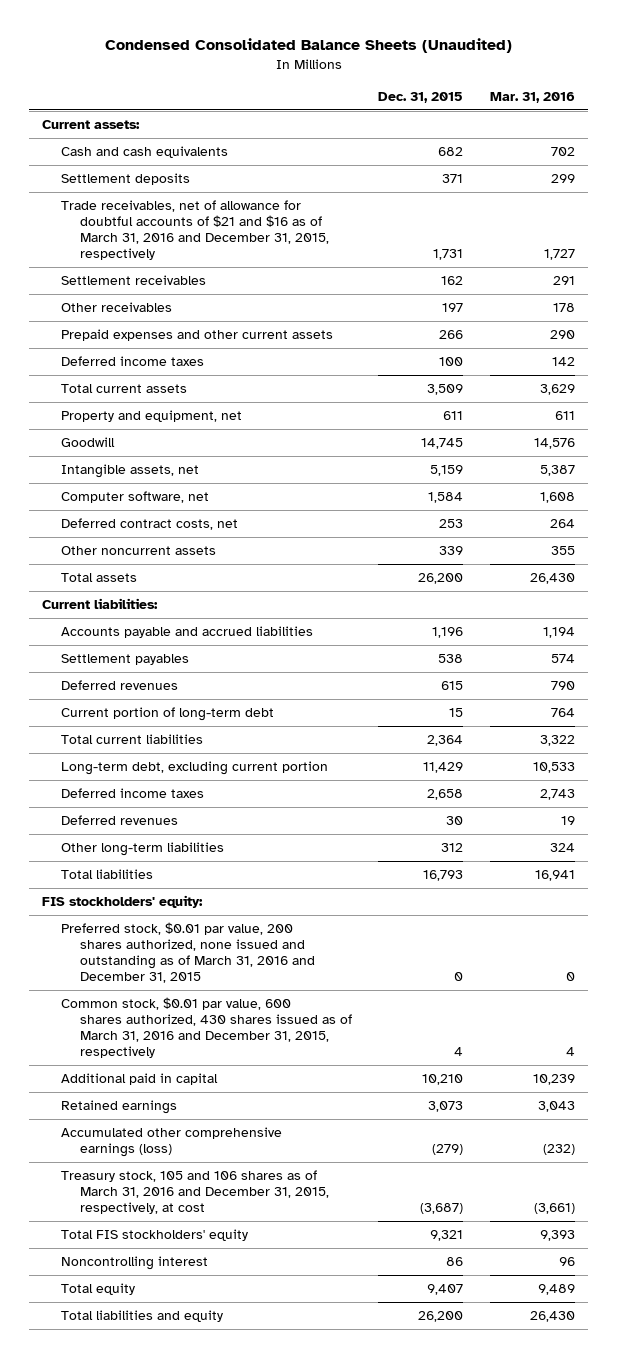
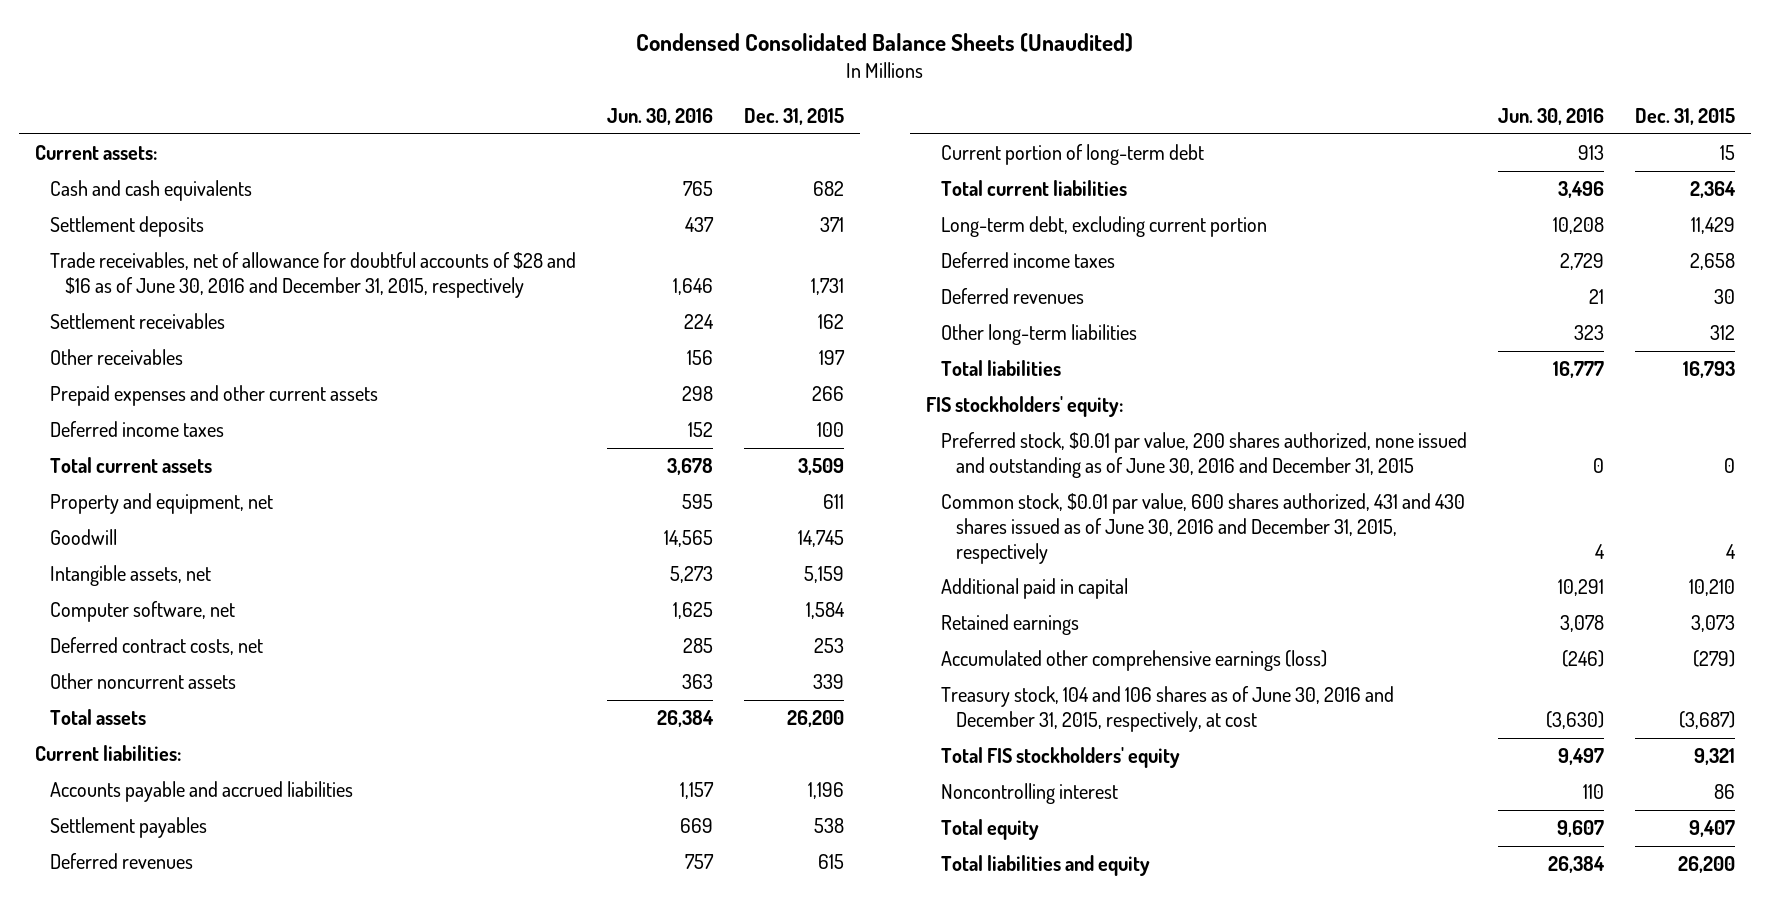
[490,91,576,103] Mar. 31, 2016 -> none
none -> [607,108,714,126] Jun. 30, 2016
[61,200,329,261] Trade receivables, net of allowance for doubtful accounts of $21 and $16 as of March 31, 2016 and December 31, 2015, respectively -> [49,252,576,299] Trade receivables, net of allowance for doubtful accounts of $28 and $16 as of June 30, 2016 and December 31, 2015, respectively
[61,922,315,984] Preferred stock, $0.01 par value, 200 shares authorized, none issued and outstanding as of March 31, 2016 and December 31, 2015 -> [941,432,1468,479] Preferred stock, $0.01 par value, 200 shares authorized, none issued and outstanding as of June 30, 2016 and December 31, 2015
[61,997,352,1059] Common stock, $0.01 par value, 600 shares authorized, 430 shares issued as of March 31, 2016 and December 31, 2015, respectively -> [941,493,1466,564] Common stock, $0.01 par value, 600 shares authorized, 431 and 430 shares issued as of June 30, 2016 and December 31, 2015, respectively
[61,1170,329,1215] Treasury stock, 105 and 106 shares as of March 31, 2016 and December 31, 2015, respectively, at cost -> [941,686,1395,733] Treasury stock, 104 and 106 shares as of June 30, 2016 and December 31, 2015, respectively, at cost

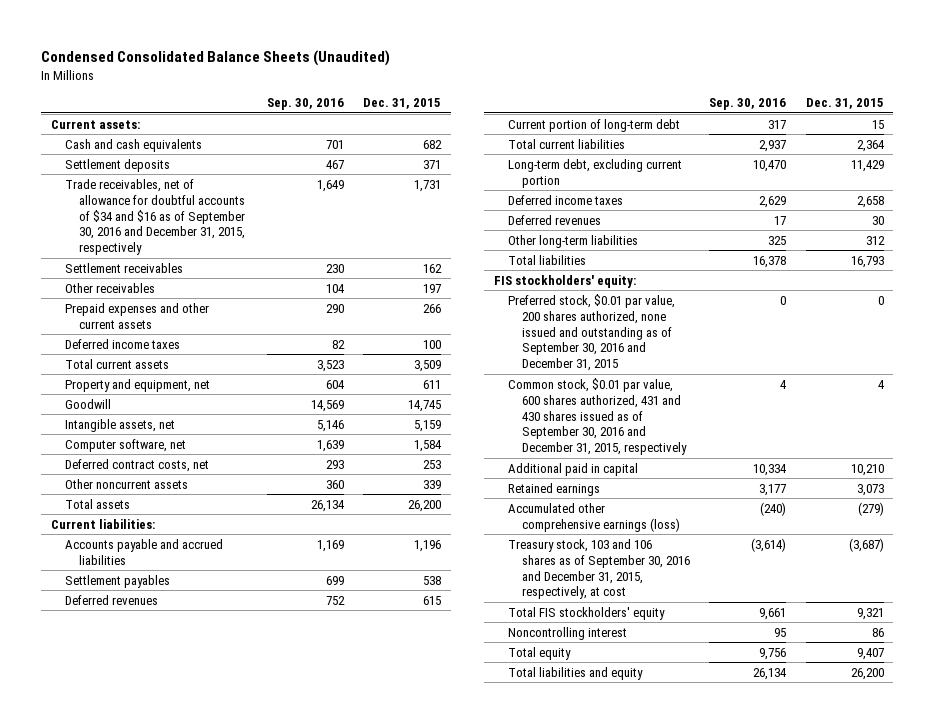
[607,108,714,126] Jun. 30, 2016 -> none
none -> [266,98,344,111] Sep. 30, 2016
[49,252,576,299] Trade receivables, net of allowance for doubtful accounts of $28 and $16 as of June 30, 2016 and December 31, 2015, respectively -> [65,178,246,256] Trade receivables, net of allowance for doubtful accounts of $34 and $16 as of September 30, 2016 and December 31, 2015, respectively
[941,432,1468,479] Preferred stock, $0.01 par value, 200 shares authorized, none issued and outstanding as of June 30, 2016 and December 31, 2015 -> [507,293,675,372] Preferred stock, $0.01 par value, 200 shares authorized, none issued and outstanding as of September 30, 2016 and December 31, 2015
[941,493,1466,564] Common stock, $0.01 par value, 600 shares authorized, 431 and 430 shares issued as of June 30, 2016 and December 31, 2015, respectively -> [507,377,687,456] Common stock, $0.01 par value, 600 shares authorized, 431 and 430 shares issued as of September 30, 2016 and December 31, 2015, respectively
[941,686,1395,733] Treasury stock, 104 and 106 shares as of June 30, 2016 and December 31, 2015, respectively, at cost -> [507,538,690,600] Treasury stock, 103 and 106 shares as of September 30, 2016 and December 31, 2015, respectively, at cost

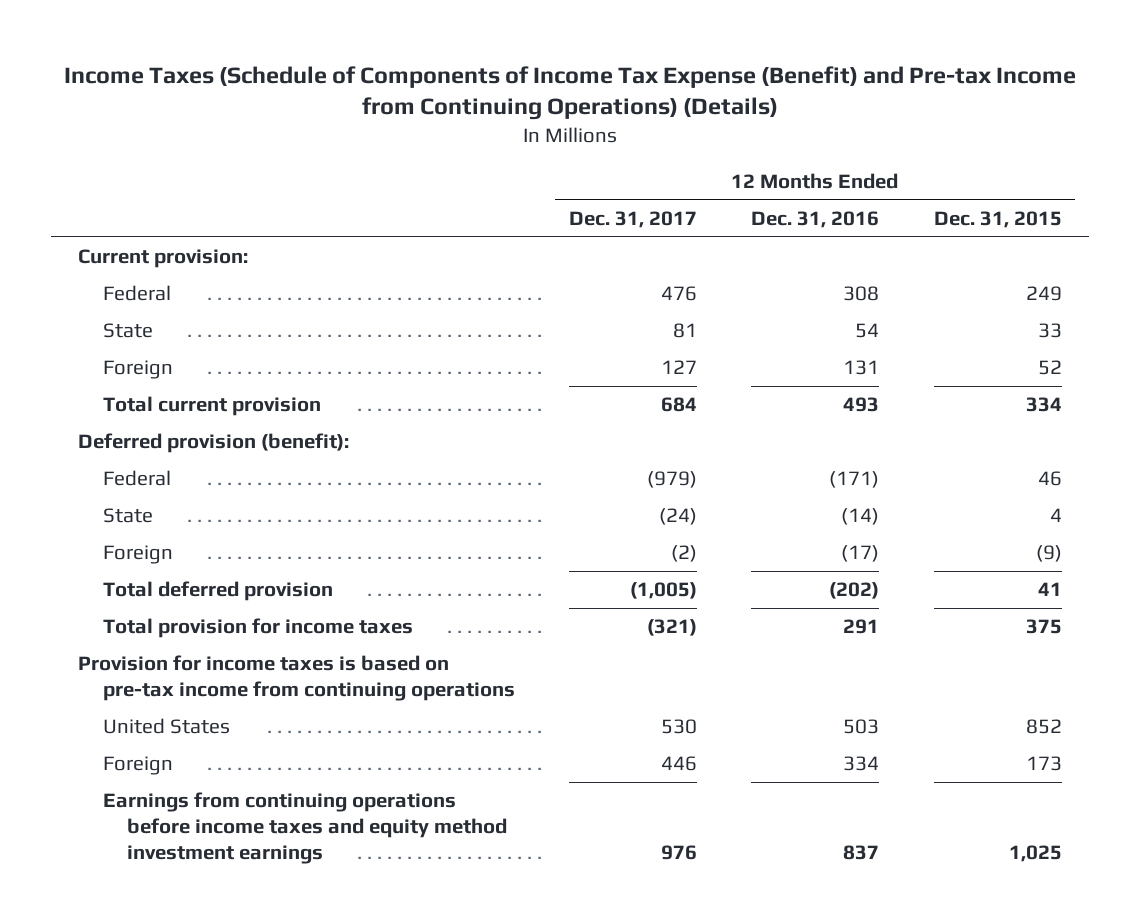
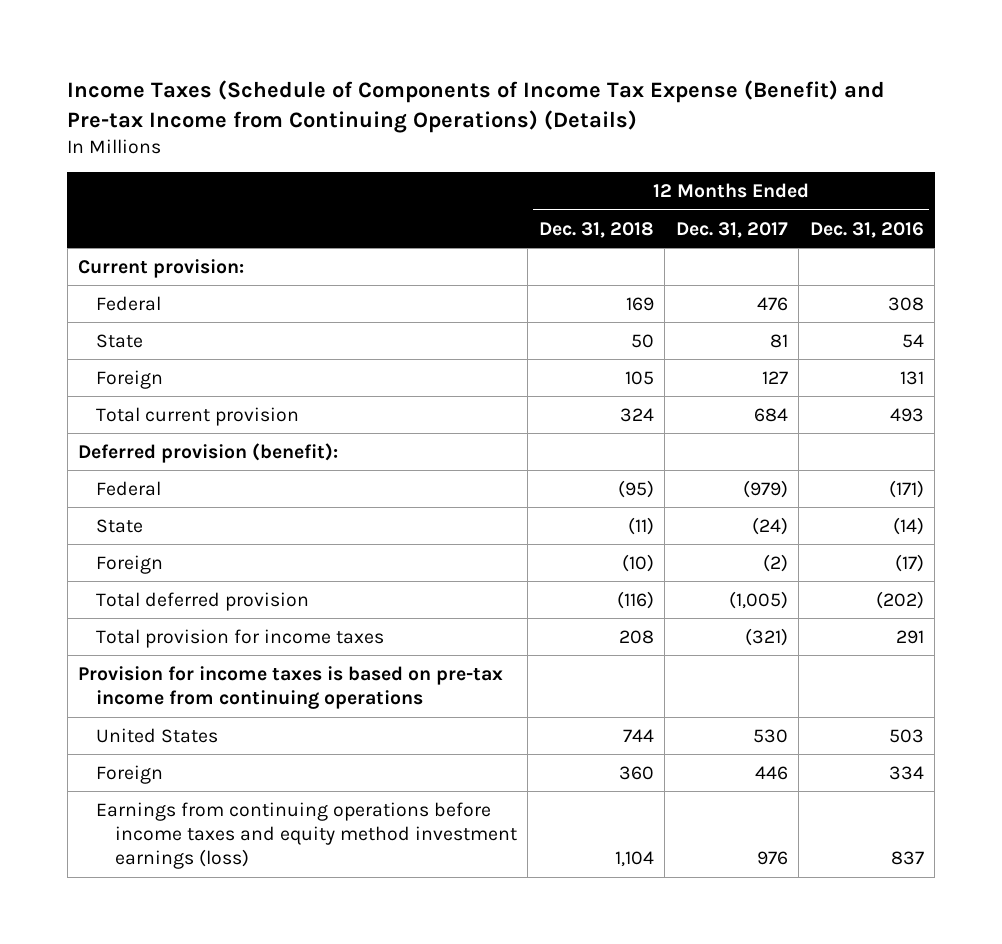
[933,210,1062,228] Dec. 31, 2015 -> none
none -> [538,221,654,238] Dec. 31, 2018
[102,792,508,865] Earnings from continuing operations before income taxes and equity method investment earnings -> [96,801,517,869] Earnings from continuing operations before income taxes and equity method investment earnings (loss)

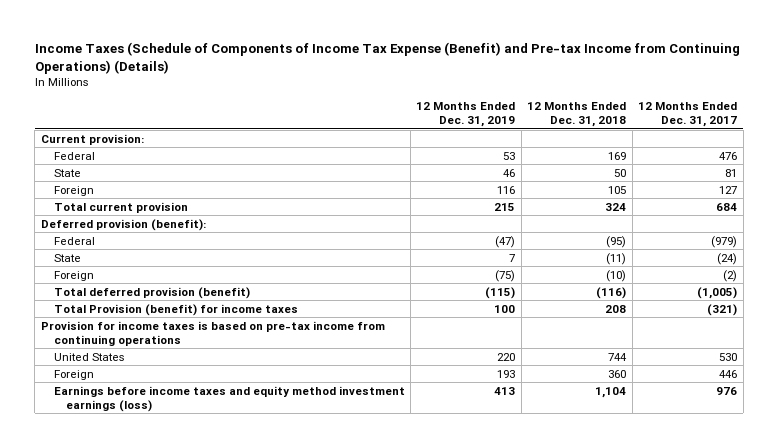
[809,221,924,238] Dec. 31, 2016 -> none
none -> [416,102,516,128] 12 Months Ended Dec. 31, 2019
[96,591,310,611] Total deferred provision -> [53,286,250,299] Total deferred provision (benefit)
[96,628,385,648] Total provision for income taxes -> [53,303,298,316] Total Provision (benefit) for income taxes
[96,801,517,869] Earnings from continuing operations before income taxes and equity method investment earnings (loss) -> [53,385,405,412] Earnings before income taxes and equity method investment earnings (loss)

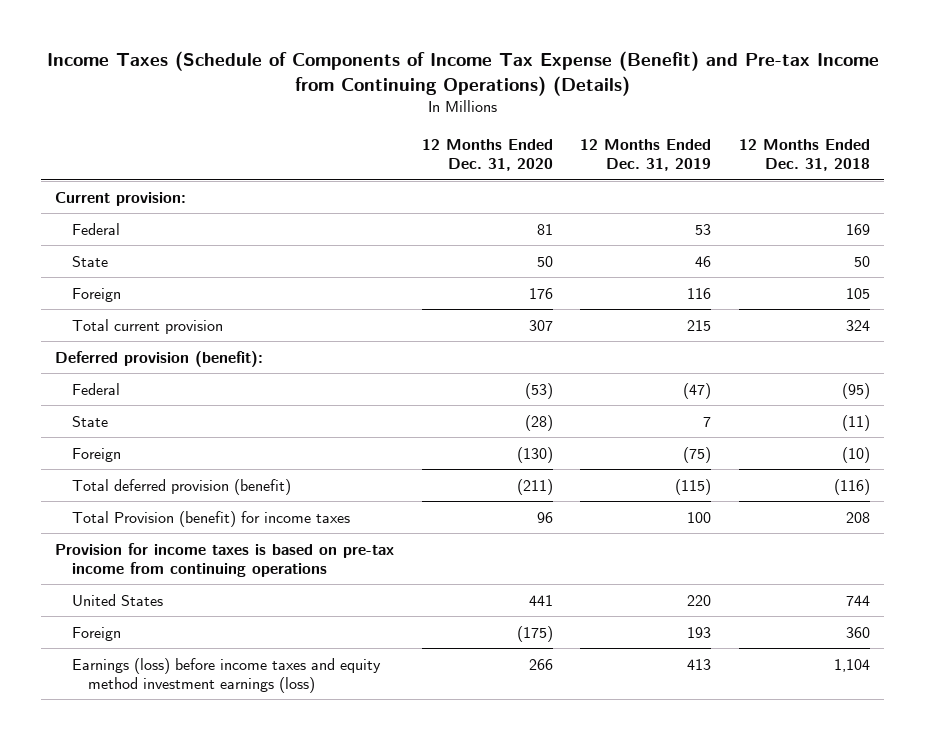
[638,102,738,128] 12 Months Ended Dec. 31, 2017 -> none
none -> [421,138,553,172] 12 Months Ended Dec. 31, 2020
[53,385,405,412] Earnings before income taxes and equity method investment earnings (loss) -> [71,657,381,694] Earnings (loss) before income taxes and equity method investment earnings (loss)

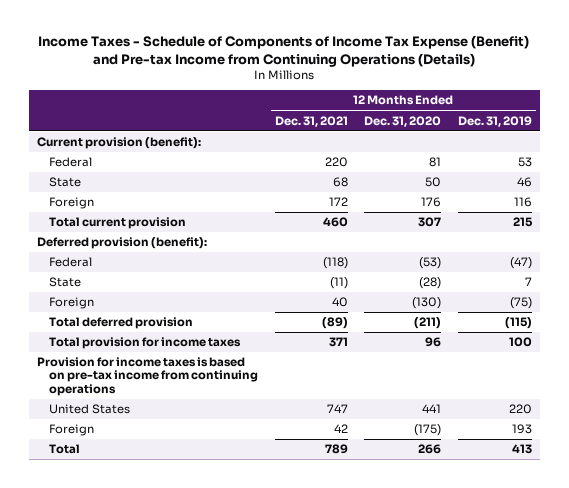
[46,51,879,96] Income Taxes (Schedule of Components of Income Tax Expense (Benefit) and Pre-tax Income from Continuing Operations) (Details) -> [38,35,530,67] Income Taxes - Schedule of Components of Income Tax Expense (Benefit) and Pre-tax Income from Continuing Operations (Details)
[739,138,871,172] 12 Months Ended Dec. 31, 2018 -> none
none -> [274,115,348,127] Dec. 31, 2021
[55,191,187,206] Current provision: -> [36,137,201,150] Current provision (benefit):
[71,478,291,495] Total deferred provision (benefit) -> [49,317,194,330] Total deferred provision
[71,510,350,527] Total Provision (benefit) for income taxes -> [49,337,242,350] Total provision for income taxes
[71,657,381,694] Earnings (loss) before income taxes and equity method investment earnings (loss) -> [49,444,81,455] Total

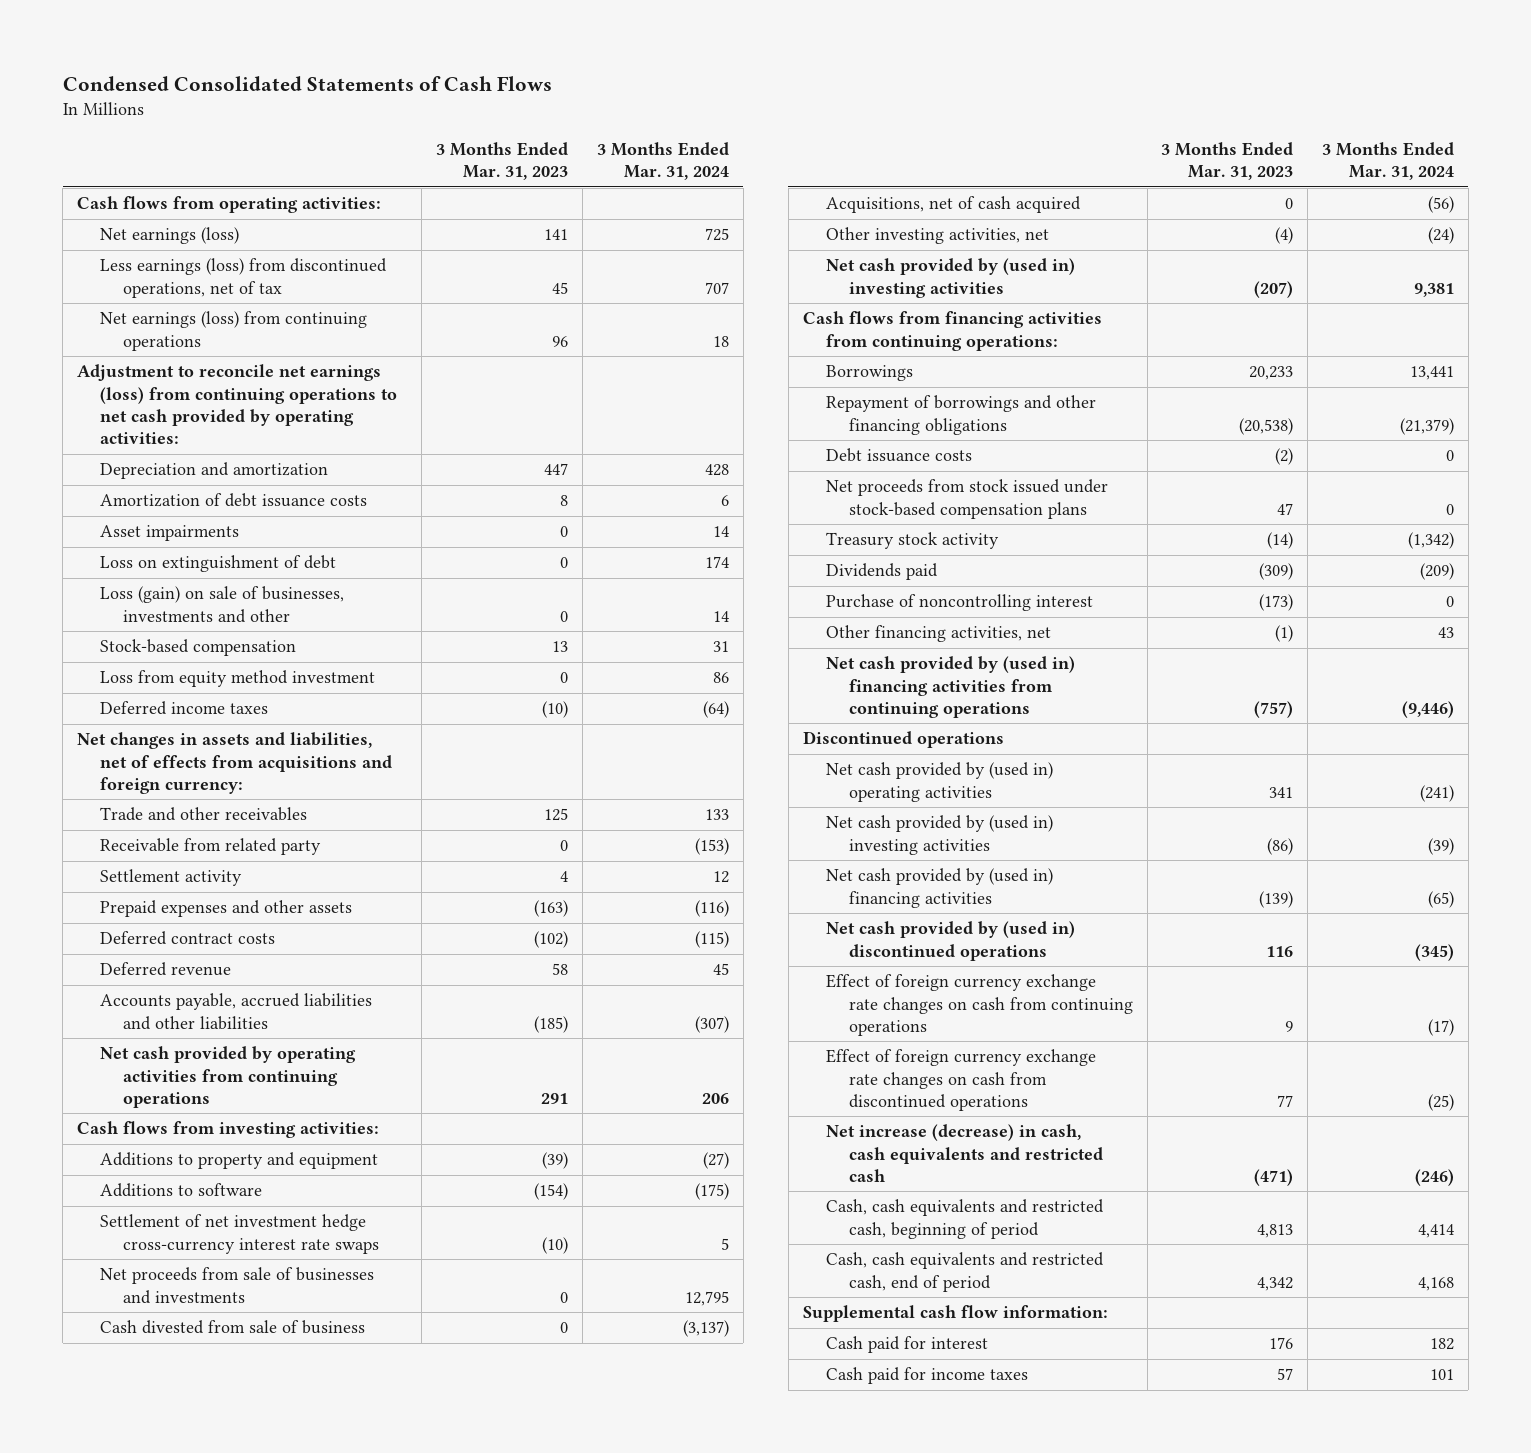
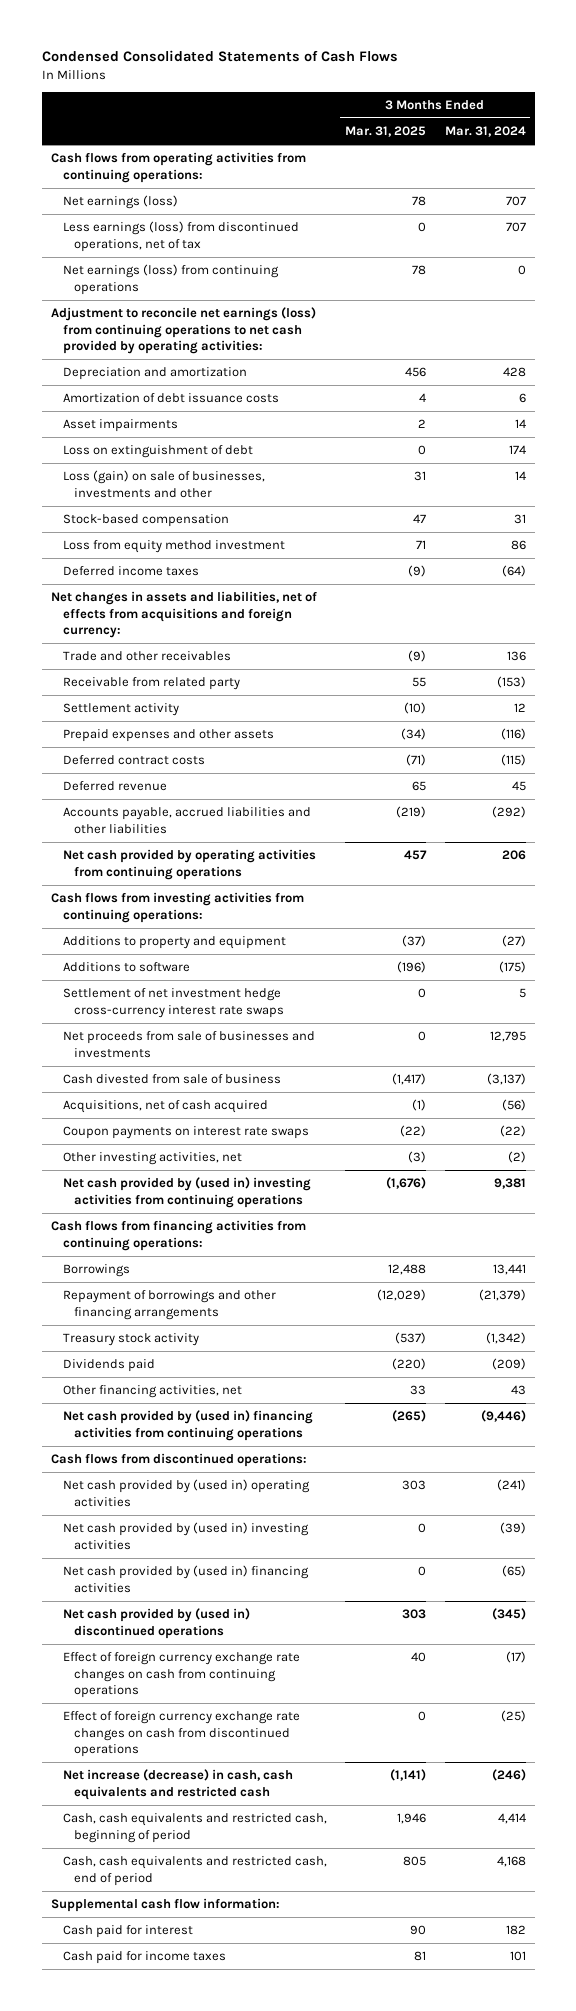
[435,141,568,181] 3 Months Ended Mar. 31, 2023 -> none
none -> [345,126,427,138] Mar. 31, 2025
[77,196,382,214] Cash flows from operating activities: -> [50,152,306,183] Cash flows from operating activities from continuing operations:
[704,228,729,242] 725 -> [505,196,526,207] 707
[712,335,729,347] 18 -> [517,265,526,276] 0
[704,809,729,821] 133 -> [506,651,526,662] 136
[694,1015,729,1033] (307) -> [491,806,526,819] (292)
[77,1121,380,1139] Cash flows from investing activities: -> [50,892,304,923] Cash flows from investing activities from continuing operations:
none -> [62,1126,309,1140] Coupon payments on interest rate swaps
[1428,227,1455,245] (24) -> [507,1151,526,1164] (2)
[825,258,1075,298] Net cash provided by (used in) investing activities -> [62,1177,311,1208] Net cash provided by (used in) investing activities from continuing operations
[825,448,972,463] Debt issuance costs -> none
[825,479,1108,519] Net proceeds from stock issued under stock-based compensation plans -> none
[825,395,1096,435] Repayment of borrowings and other financing obligations -> [62,1290,276,1320] Repayment of borrowings and other financing arrangements
[825,594,1093,612] Purchase of noncontrolling interest -> none
[802,731,1004,749] Discontinued operations -> [50,1453,307,1468] Cash flows from discontinued operations:

